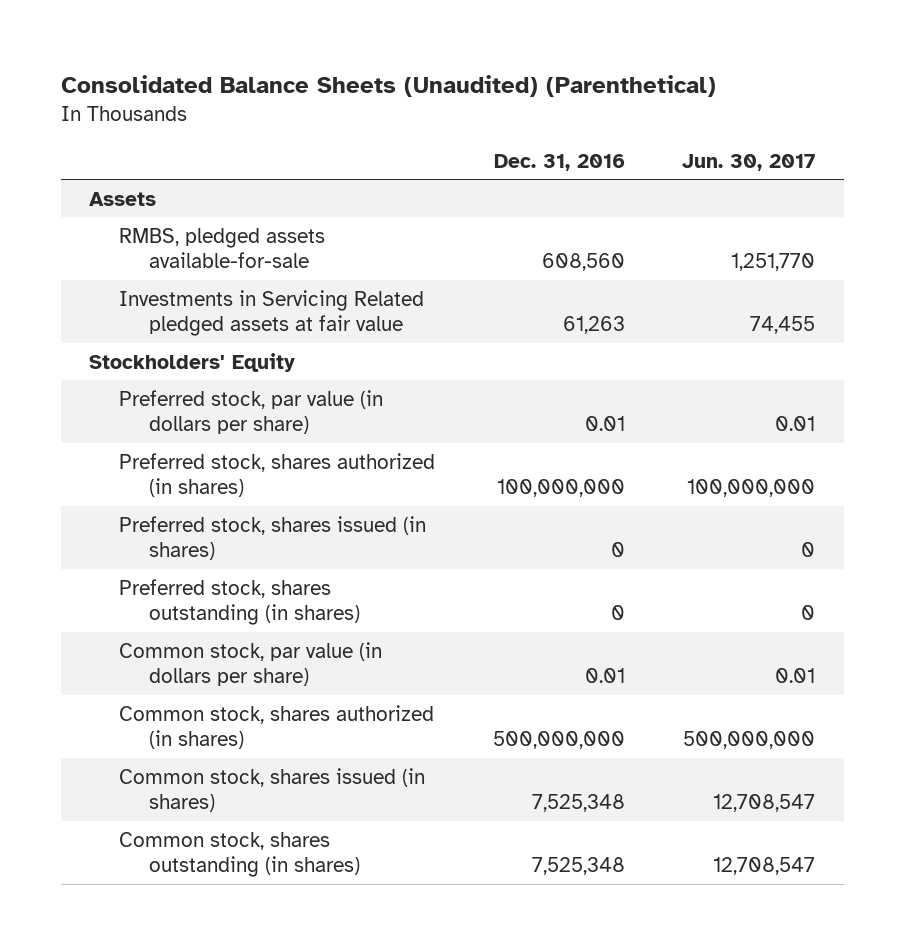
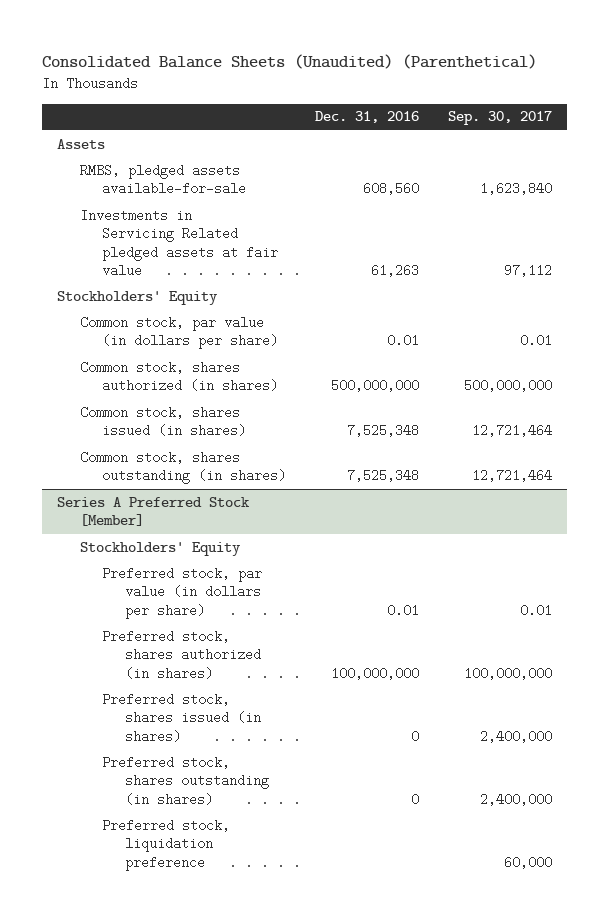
[682,153,816,171] Jun. 30, 2017 -> none
none -> [448,111,553,126] Sep. 30, 2017
[119,389,384,435] Preferred stock, par value (in dollars per share) -> none
[119,452,436,498] Preferred stock, shares authorized (in shares) -> none
[119,515,427,561] Preferred stock, shares issued (in shares) -> none
[119,578,361,626] Preferred stock, shares outstanding (in shares) -> none
none -> [56,496,250,527] Series A Preferred Stock [Member]
none -> [79,541,241,556] Stockholders' Equity
none -> [102,566,263,619] Preferred stock, par value (in dollars per share)
none -> [102,629,262,680] Preferred stock, shares authorized (in shares)
none -> [102,692,262,743] Preferred stock, shares issued (in shares)
none -> [102,755,270,806] Preferred stock, shares outstanding (in shares)
none -> [102,818,231,871] Preferred stock, liquidation preference

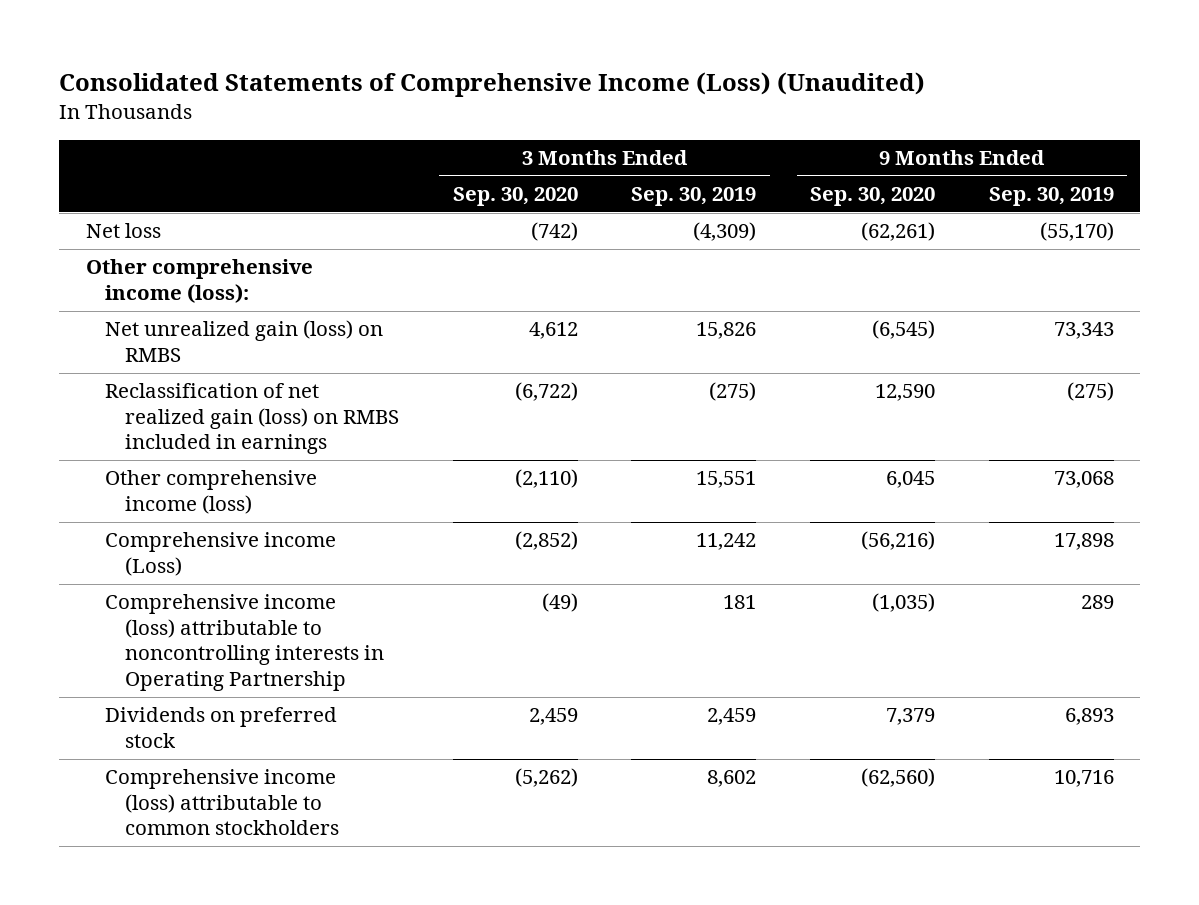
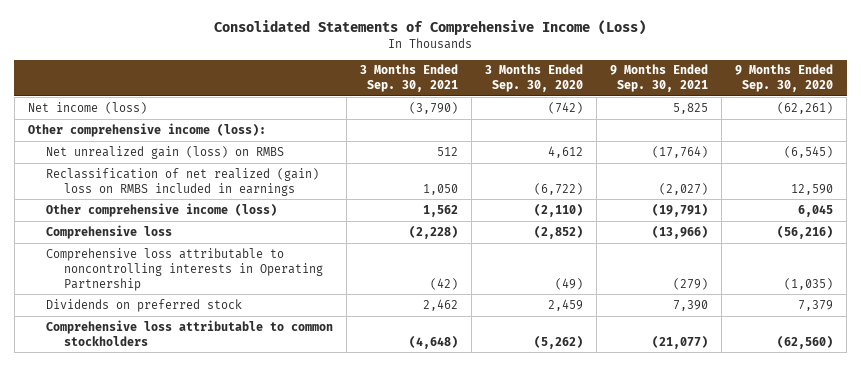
[58,71,925,97] Consolidated Statements of Comprehensive Income (Loss) (Unaudited) -> [214,20,647,36] Consolidated Statements of Comprehensive Income (Loss)
[631,187,757,207] Sep. 30, 2019 -> none
[988,187,1114,207] Sep. 30, 2019 -> none
none -> [359,64,458,93] 3 Months Ended Sep. 30, 2021
none -> [610,64,709,93] 9 Months Ended Sep. 30, 2021
[85,223,161,239] Net loss -> [27,101,147,114] Net income (loss)
[105,383,400,455] Reclassification of net realized gain (loss) on RMBS included in earnings -> [45,167,319,196] Reclassification of net realized (gain) loss on RMBS included in earnings
[105,532,337,576] Comprehensive income (Loss) -> [45,224,172,239] Comprehensive loss
[105,594,385,691] Comprehensive income (loss) attributable to noncontrolling interests in Operating Partnership -> [45,247,324,291] Comprehensive loss attributable to noncontrolling interests in Operating Partnership
[105,769,340,836] Comprehensive income (loss) attributable to common stockholders -> [45,319,333,346] Comprehensive loss attributable to common stockholders

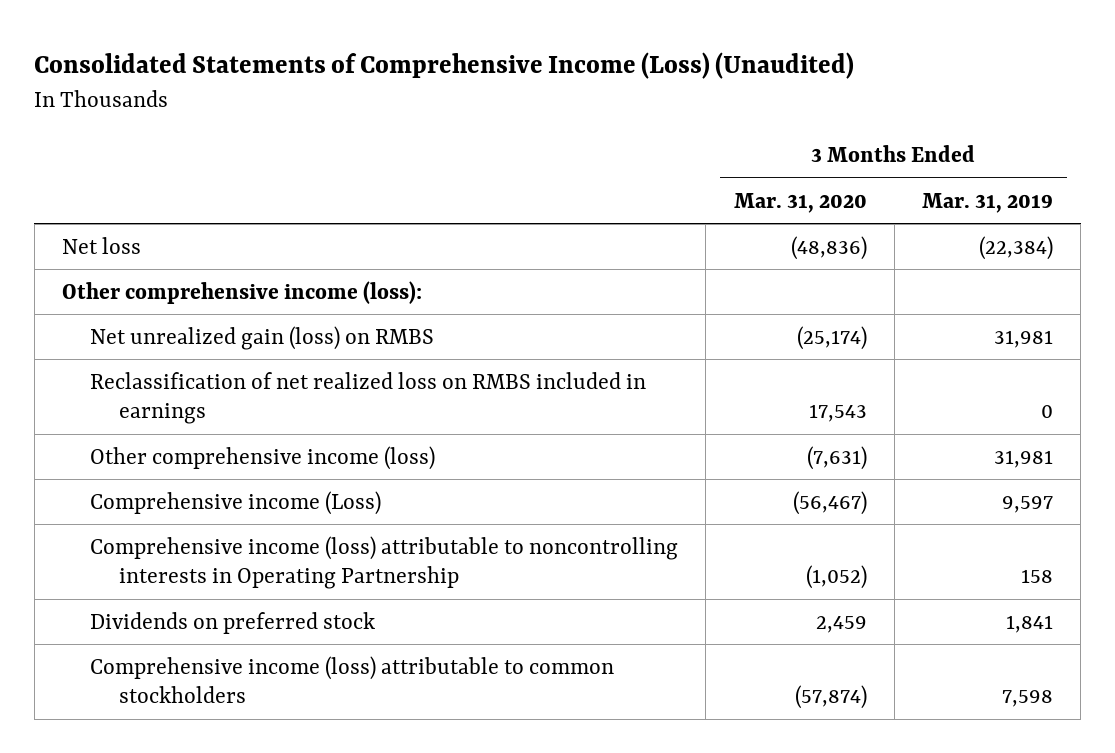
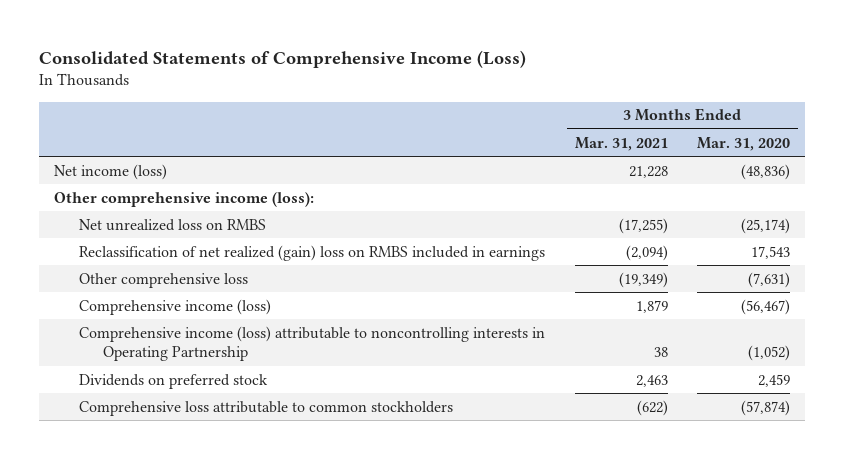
[34,52,855,80] Consolidated Statements of Comprehensive Income (Loss) (Unaudited) -> [38,49,526,68] Consolidated Statements of Comprehensive Income (Loss)
[922,192,1054,213] Mar. 31, 2019 -> none
none -> [574,136,668,151] Mar. 31, 2021
[61,236,141,254] Net loss -> [53,163,167,180] Net income (loss)
[90,325,435,350] Net unrealized gain (loss) on RMBS -> [78,218,266,231] Net unrealized loss on RMBS
[90,371,647,425] Reclassification of net realized loss on RMBS included in earnings -> [78,244,545,261] Reclassification of net realized (gain) loss on RMBS included in earnings
[90,445,436,470] Other comprehensive income (loss) -> [78,272,248,288] Other comprehensive loss
[90,490,382,515] Comprehensive income (Loss) -> [78,298,271,315] Comprehensive income (loss)
[90,655,615,704] Comprehensive income (loss) attributable to common stockholders -> [78,400,453,416] Comprehensive loss attributable to common stockholders

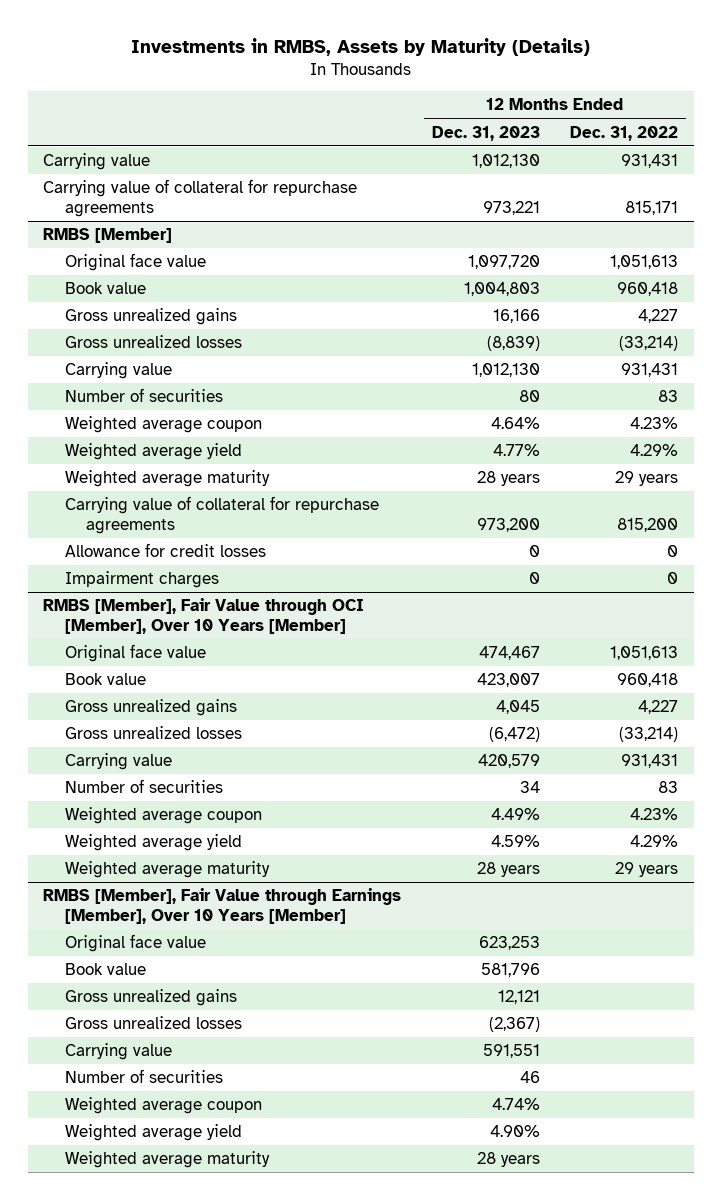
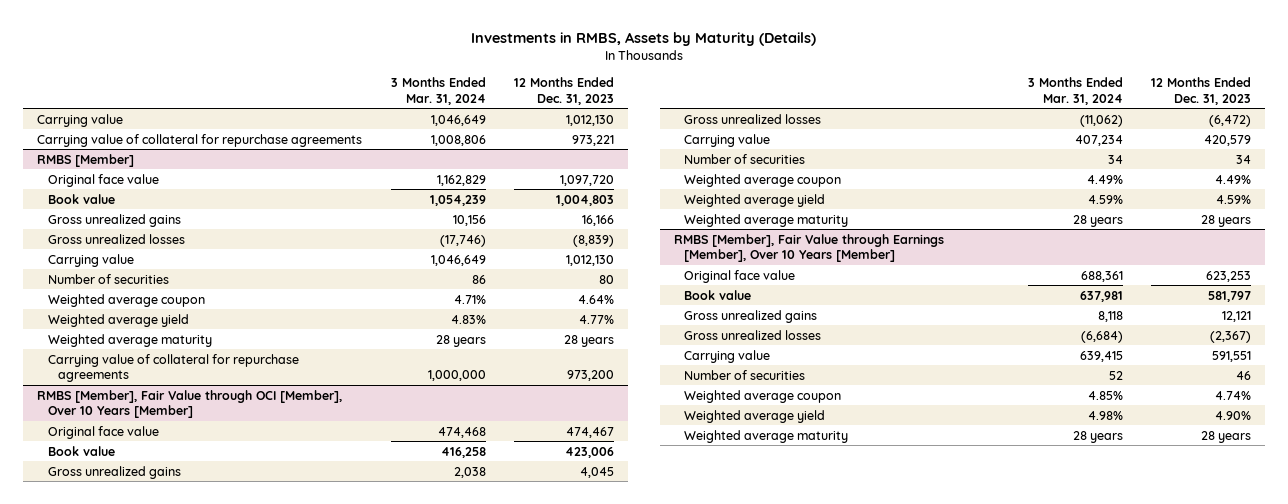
[570,125,679,141] Dec. 31, 2022 -> none
none -> [390,76,486,105] 3 Months Ended Mar. 31, 2024
[64,543,266,558] Allowance for credit losses -> none
[64,571,219,589] Impairment charges -> none
[476,673,540,688] 423,007 -> [565,446,615,458] 423,006
[480,963,540,978] 581,796 -> [1207,290,1251,302] 581,797

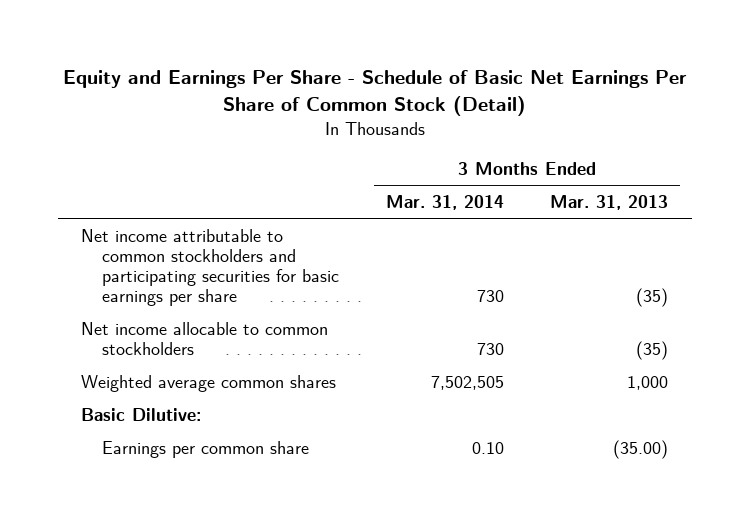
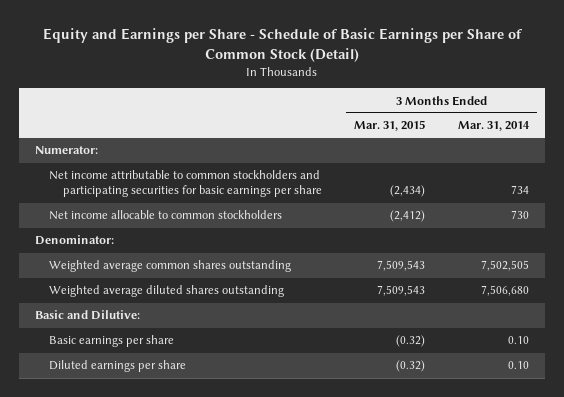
[62,70,687,117] Equity and Earnings Per Share - Schedule of Basic Net Earnings Per Share of Common Stock (Detail) -> [43,27,524,62] Equity and Earnings per Share - Schedule of Basic Earnings per Share of Common Stock (Detail)
[550,194,669,210] Mar. 31, 2013 -> none
none -> [354,120,426,132] Mar. 31, 2015
none -> [35,146,99,155] Numerator:
[476,289,504,302] 730 -> [510,185,529,195] 734
none -> [35,235,115,246] Denominator:
[80,374,336,392] Weighted average common shares -> [49,260,292,273] Weighted average common shares outstanding
none -> [49,285,285,298] Weighted average diluted shares outstanding
[80,407,201,421] Basic Dilutive: -> [35,310,141,321] Basic and Dilutive:
[102,440,310,458] Earnings per common share -> [49,335,175,348] Basic earnings per share
none -> [49,360,187,373] Diluted earnings per share

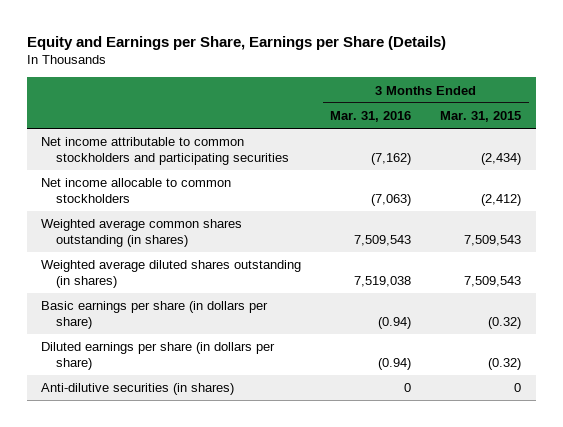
[43,27,524,62] Equity and Earnings per Share - Schedule of Basic Earnings per Share of Common Stock (Detail) -> [26,35,446,50] Equity and Earnings per Share, Earnings per Share (Details)
[457,121,530,132] Mar. 31, 2014 -> none
none -> [330,110,412,122] Mar. 31, 2016
[35,146,99,155] Numerator: -> none
[49,170,322,198] Net income attributable to common stockholders and participating securities for basic earnings per share -> [41,137,290,165] Net income attributable to common stockholders and participating securities
[35,235,115,246] Denominator: -> none
[35,310,141,321] Basic and Dilutive: -> none
[49,260,292,273] Weighted average common shares outstanding -> [41,219,243,247] Weighted average common shares outstanding (in shares)
[49,285,285,298] Weighted average diluted shares outstanding -> [41,260,302,288] Weighted average diluted shares outstanding (in shares)
[49,335,175,348] Basic earnings per share -> [41,301,269,329] Basic earnings per share (in dollars per share)
[49,360,187,373] Diluted earnings per share -> [41,342,276,370] Diluted earnings per share (in dollars per share)
none -> [41,383,235,396] Anti-dilutive securities (in shares)

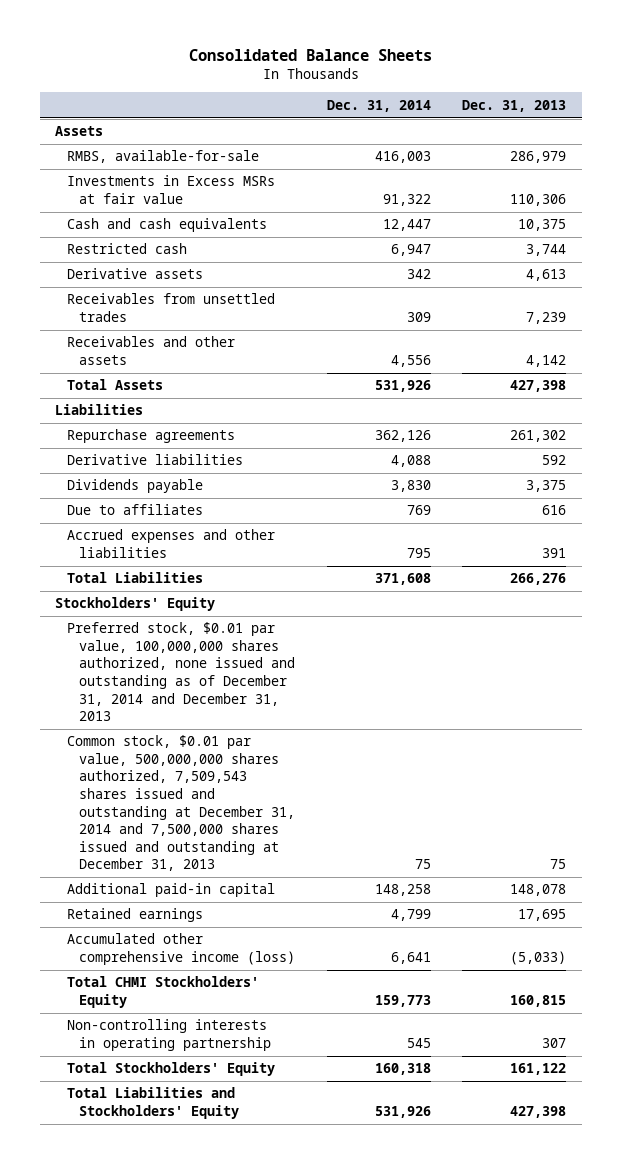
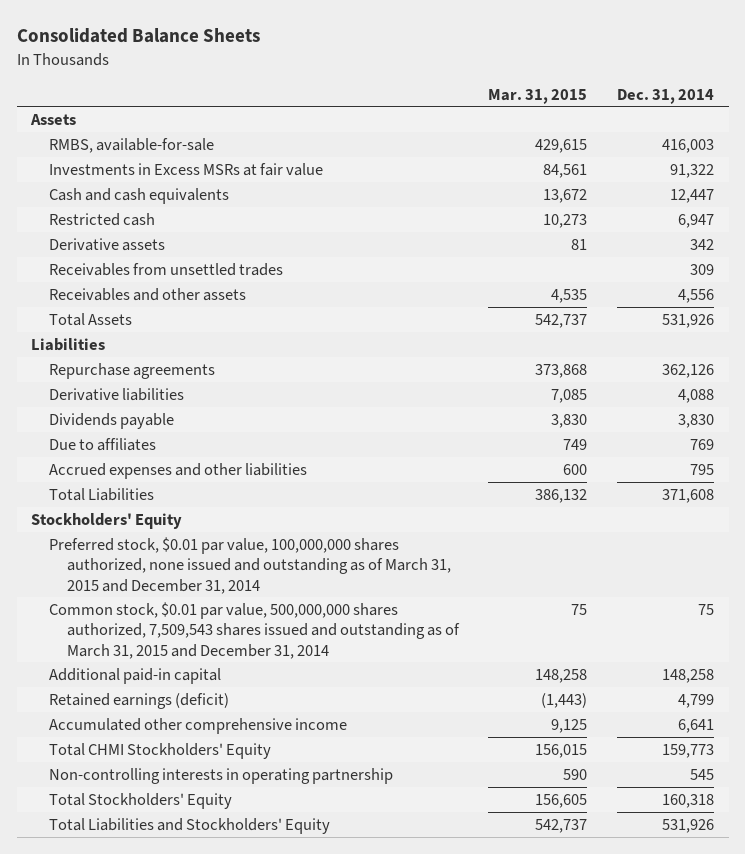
[462,99,567,112] Dec. 31, 2013 -> none
none -> [488,88,588,104] Mar. 31, 2015
[67,622,296,722] Preferred stock, $0.01 par value, 100,000,000 shares authorized, none issued and outstanding as of December 31, 2014 and December 31, 2013 -> [49,536,451,594] Preferred stock, $0.01 par value, 100,000,000 shares authorized, none issued and outstanding as of March 31, 2015 and December 31, 2014
[67,735,296,872] Common stock, $0.01 par value, 500,000,000 shares authorized, 7,509,543 shares issued and outstanding at December 31, 2014 and 7,500,000 shares issued and outstanding at December 31, 2013 -> [49,601,460,659] Common stock, $0.01 par value, 500,000,000 shares authorized, 7,509,543 shares issued and outstanding as of March 31, 2015 and December 31, 2014
[67,908,204,923] Retained earnings -> [49,692,230,709] Retained earnings (deficit)
[67,933,296,965] Accumulated other comprehensive income (loss) -> [49,717,348,734] Accumulated other comprehensive income

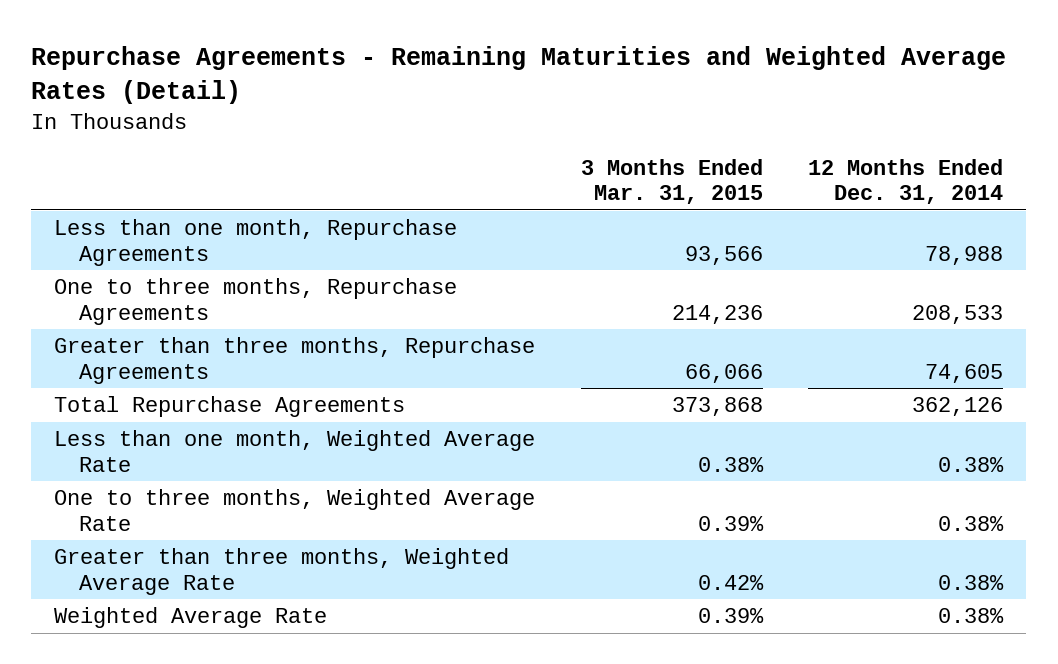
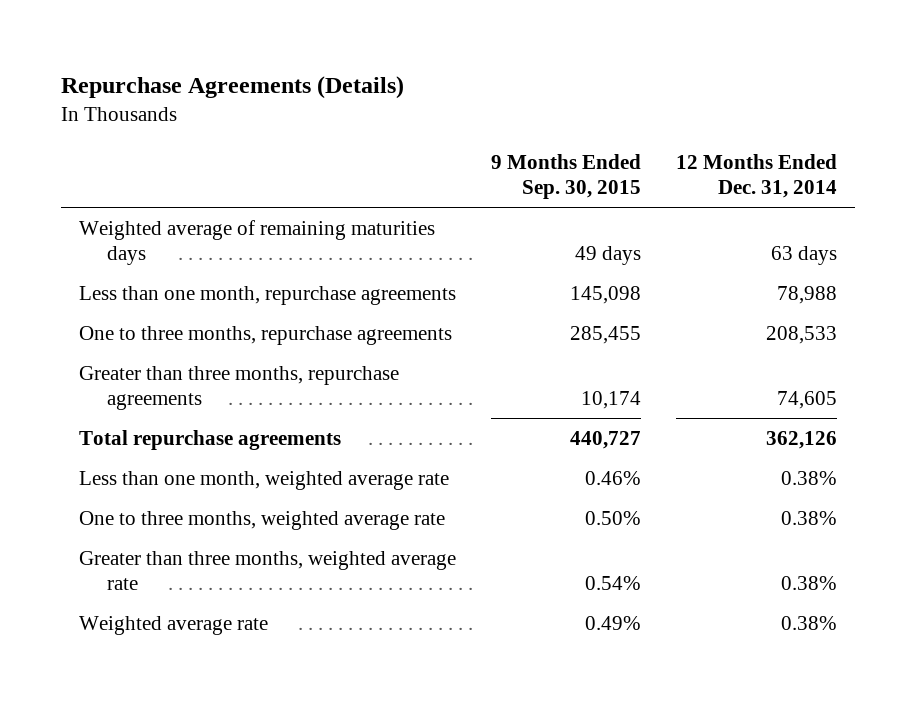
[31,46,1007,105] Repurchase Agreements - Remaining Maturities and Weighted Average Rates (Detail) -> [60,76,404,100] Repurchase Agreements (Details)
[580,158,763,205] 3 Months Ended Mar. 31, 2015 -> none
none -> [490,153,641,200] 9 Months Ended Sep. 30, 2015
none -> [78,219,435,265] Weighted average of remaining maturities days
[54,219,458,266] Less than one month, Repurchase Agreements -> [78,285,456,305] Less than one month, repurchase agreements
[54,278,458,325] One to three months, Repurchase Agreements -> [78,325,452,345] One to three months, repurchase agreements
[54,337,536,384] Greater than three months, Repurchase Agreements -> [78,365,399,410] Greater than three months, repurchase agreements
[54,396,406,418] Total Repurchase Agreements -> [78,429,341,450] Total repurchase agreements
[54,430,536,472] Less than one month, Weighted Average Rate -> [78,470,449,490] Less than one month, weighted average rate
[54,489,536,531] One to three months, Weighted Average Rate -> [78,510,445,530] One to three months, weighted average rate
[54,548,510,595] Greater than three months, Weighted Average Rate -> [78,550,456,590] Greater than three months, weighted average rate
[54,607,328,629] Weighted Average Rate -> [78,615,268,635] Weighted average rate

